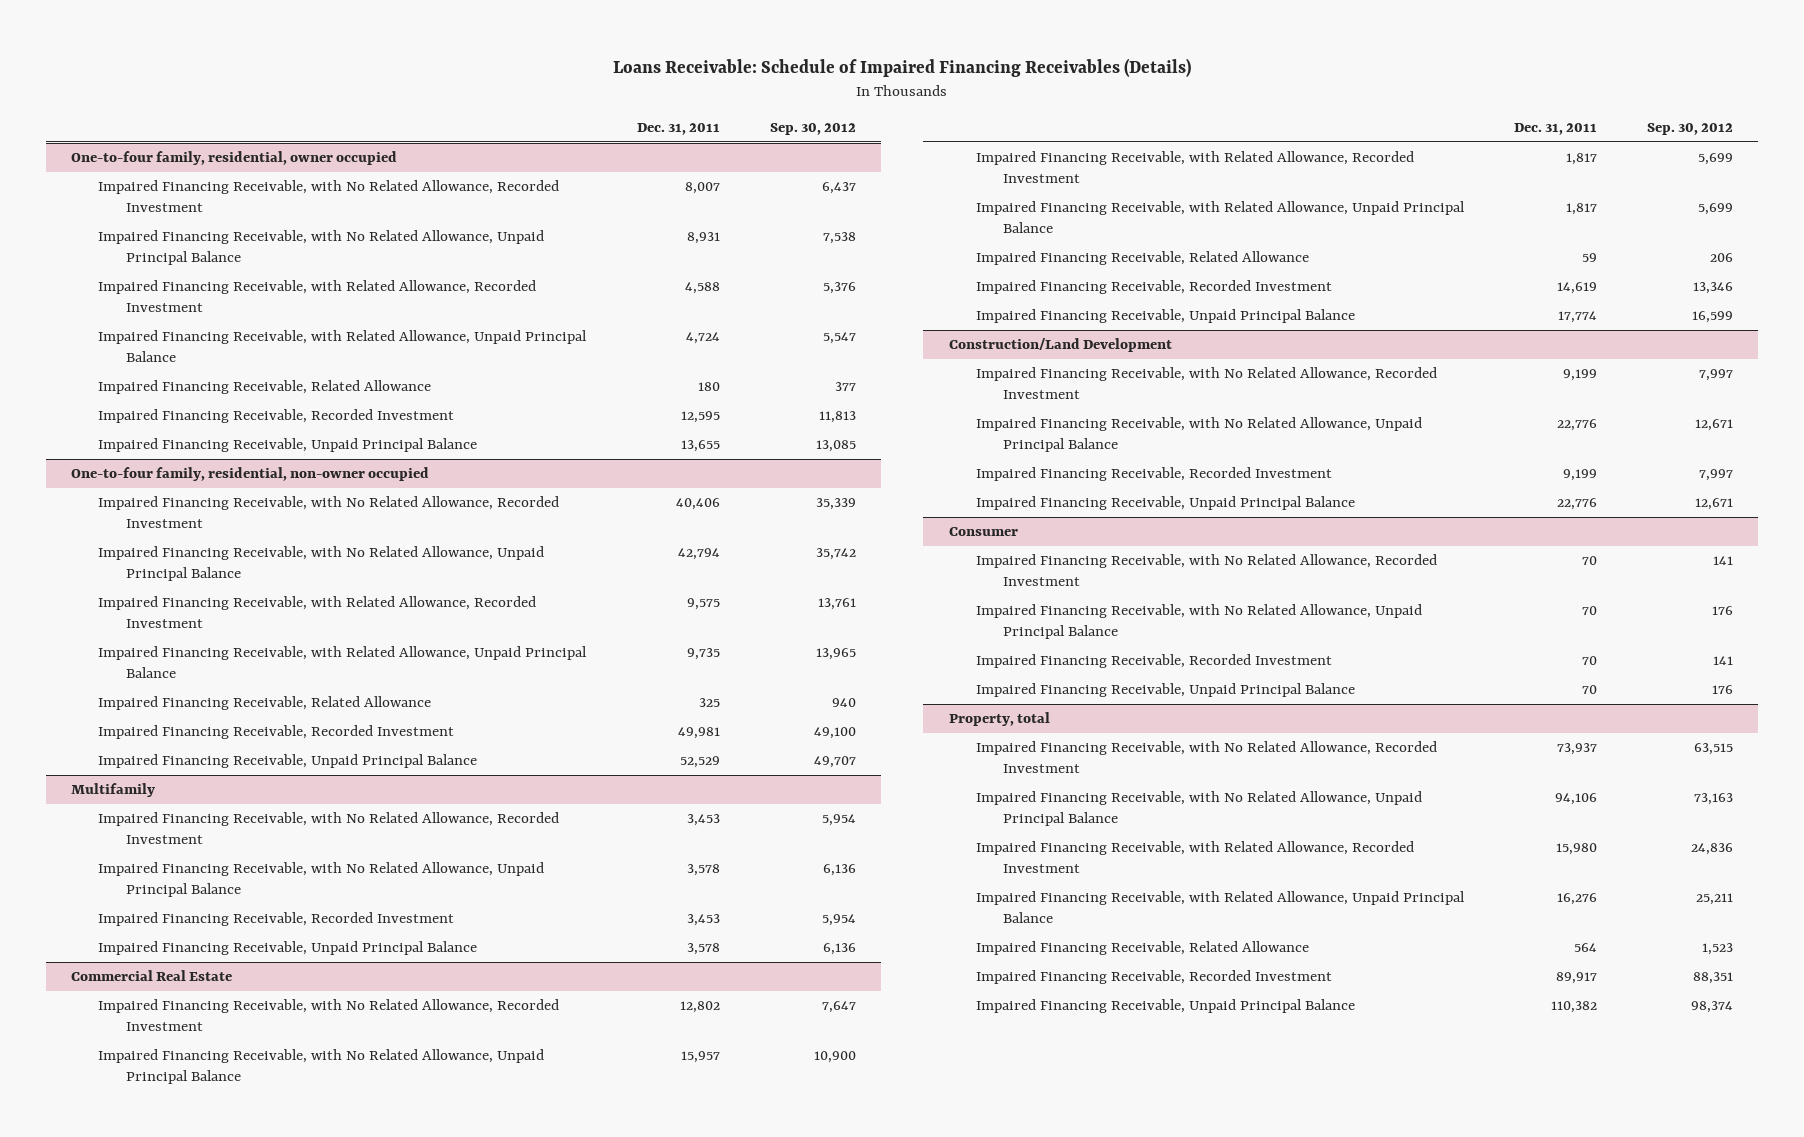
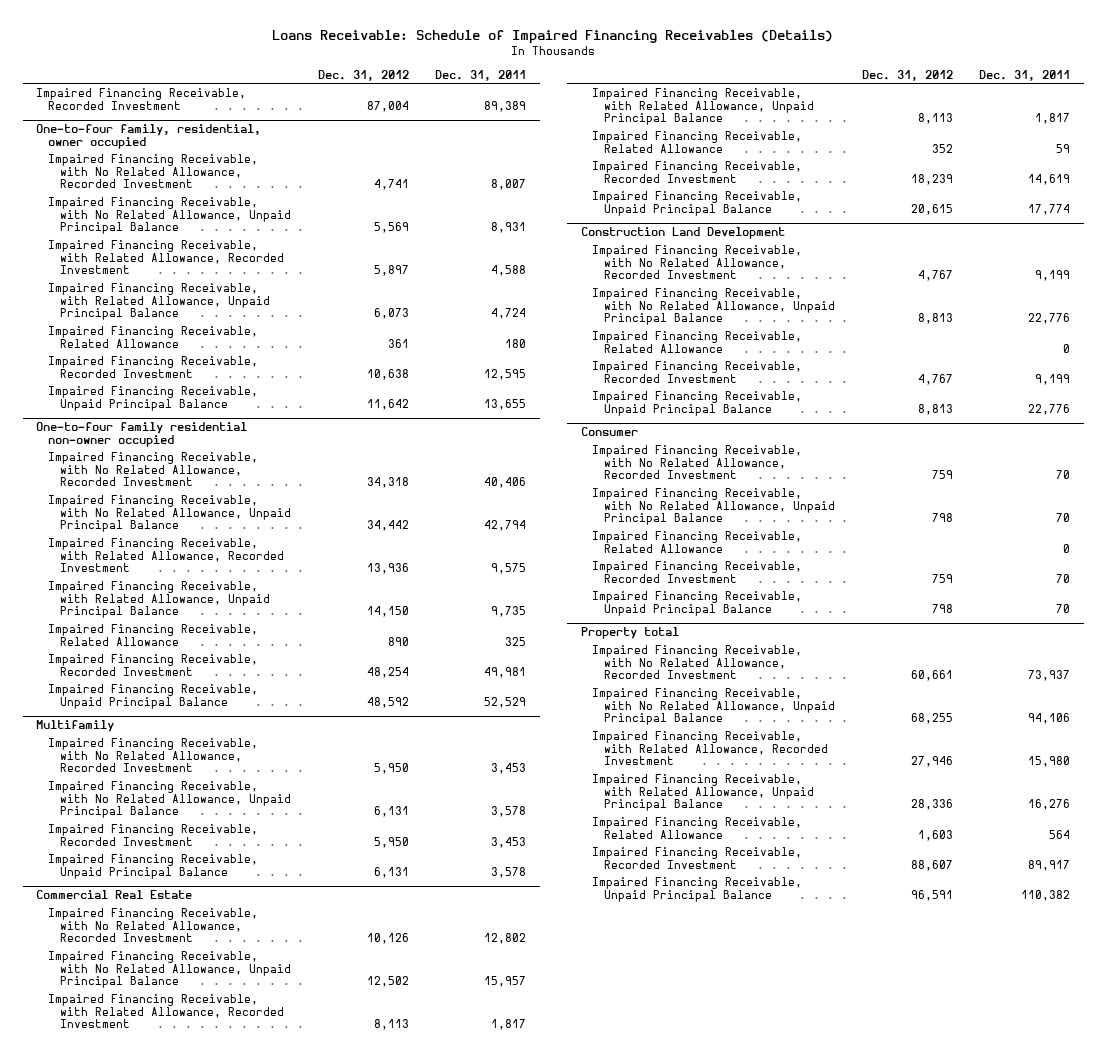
[769,122,856,135] Sep. 30, 2012 -> none
none -> [317,69,409,81] Dec. 31, 2012
none -> [36,87,247,110] Impaired Financing Receivable, Recorded Investment
[71,467,430,482] One-to-four family, residential, non-owner occupied -> [36,422,248,448] One-to-four family residential non-owner occupied
[948,338,1172,353] Construction/Land Development -> [580,227,785,240] Construction Land Development
none -> [592,330,803,353] Impaired Financing Receivable, Related Allowance
none -> [592,530,803,553] Impaired Financing Receivable, Related Allowance
[948,712,1050,727] Property, total -> [580,627,679,640] Property total

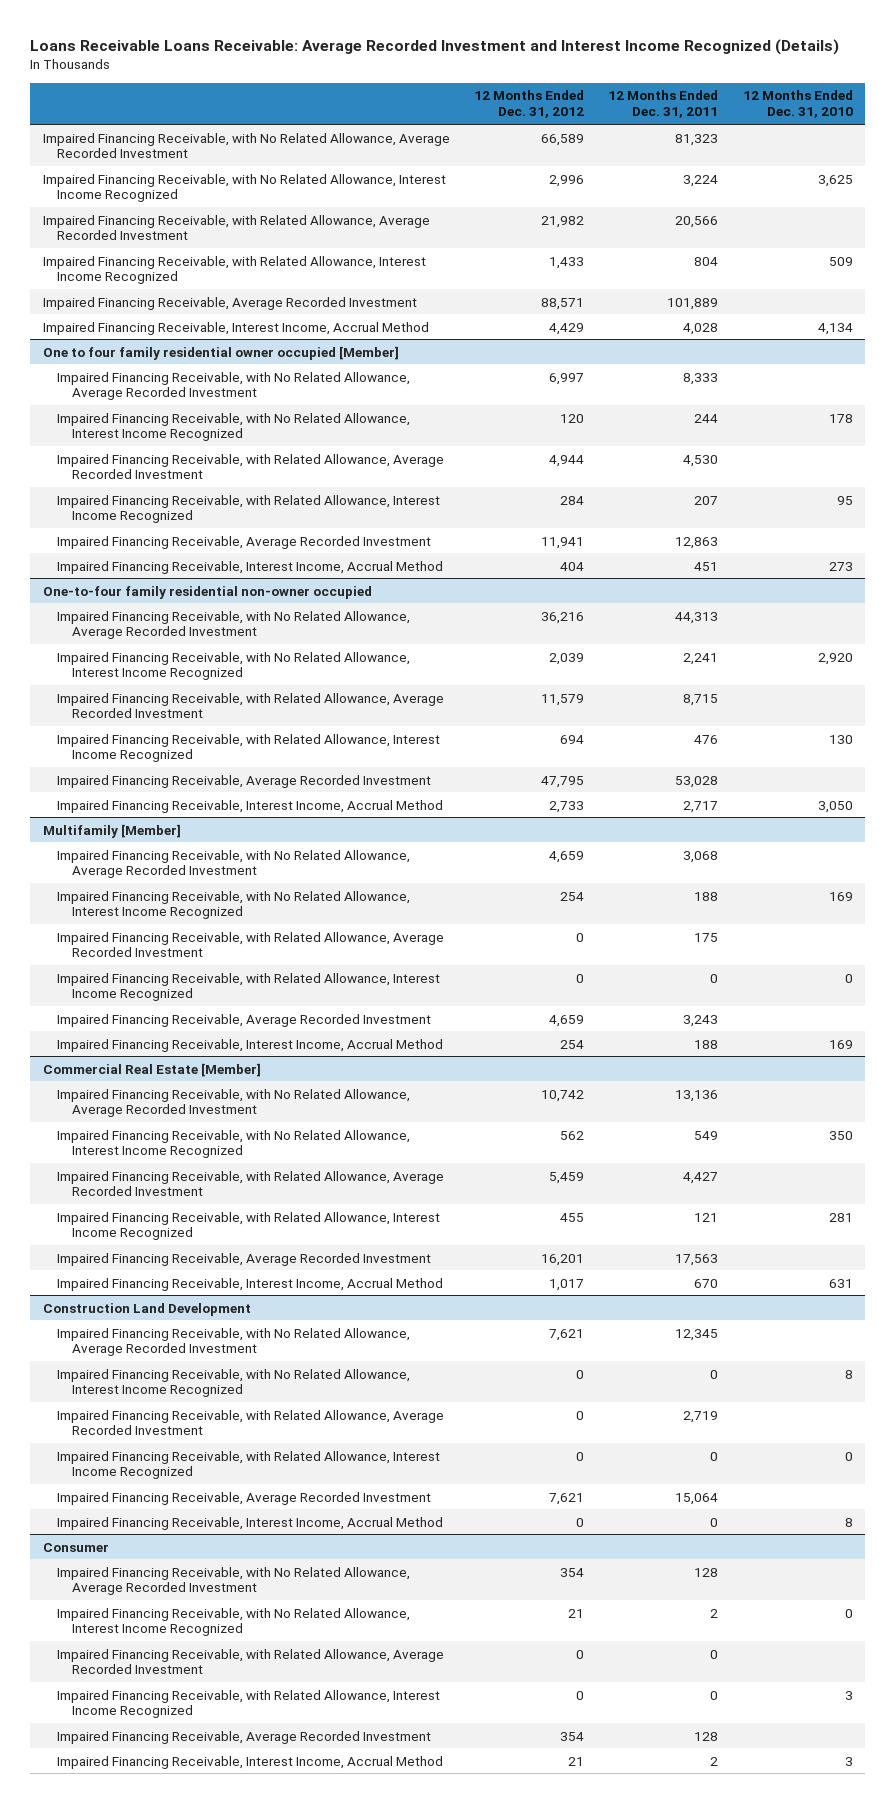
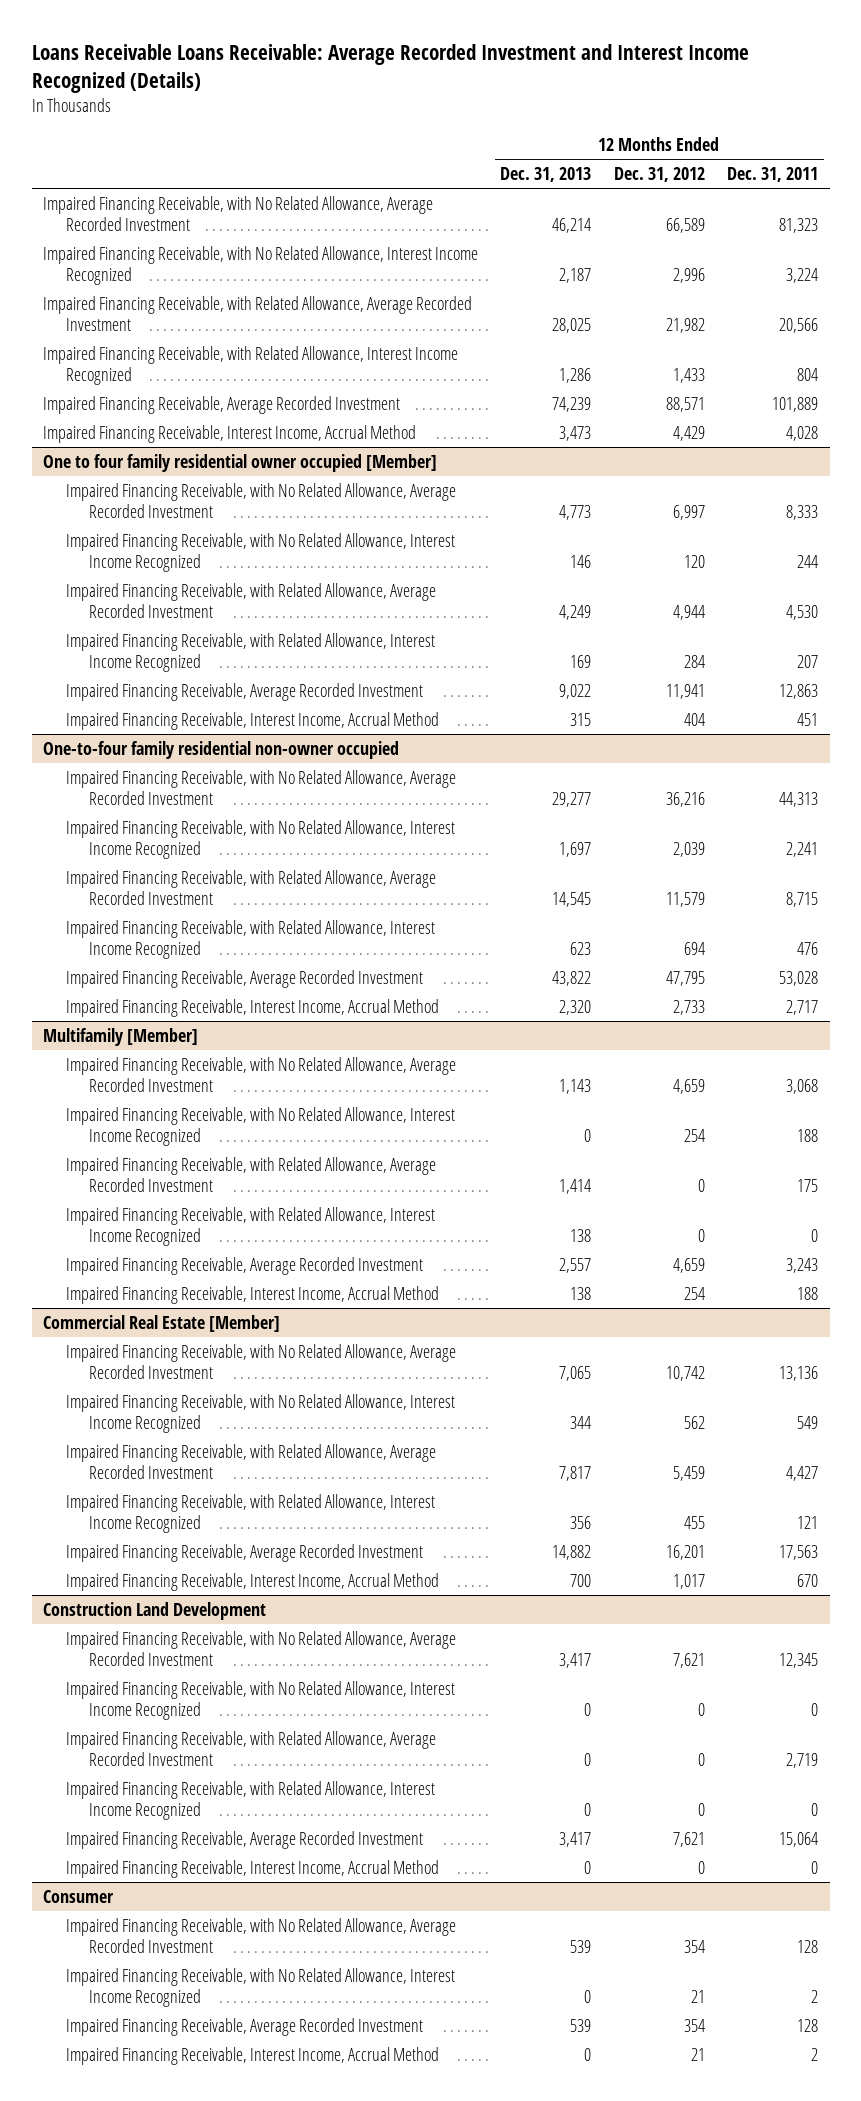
[742,90,853,119] 12 Months Ended Dec. 31, 2010 -> none
none -> [500,167,592,183] Dec. 31, 2013
[57,1648,445,1675] Impaired Financing Receivable, with Related Allowance, Average Recorded Investment -> none
[57,1689,441,1719] Impaired Financing Receivable, with Related Allowance, Interest Income Recognized -> none

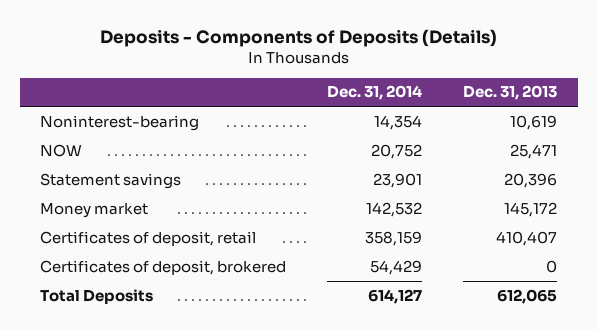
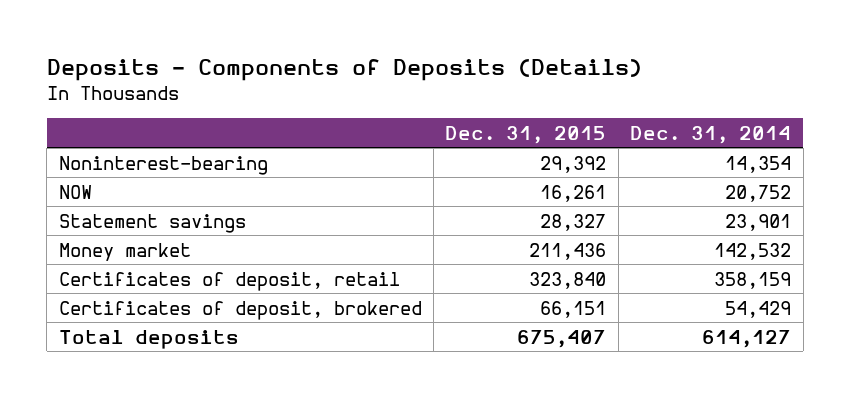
[463,85,558,101] Dec. 31, 2013 -> none
none -> [445,125,607,144] Dec. 31, 2015
[40,288,154,304] Total Deposits -> [58,329,239,349] Total deposits

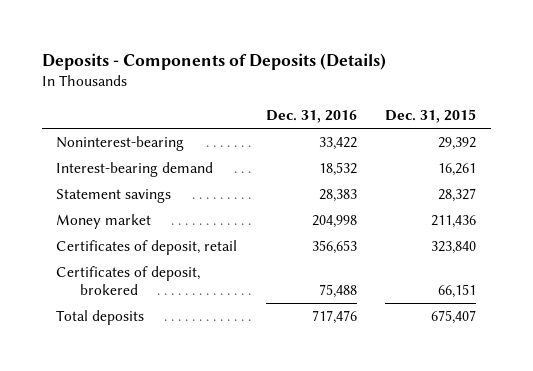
[630,125,792,144] Dec. 31, 2014 -> none
none -> [265,110,357,124] Dec. 31, 2016
[58,184,92,199] NOW -> [56,162,214,178] Interest-bearing demand

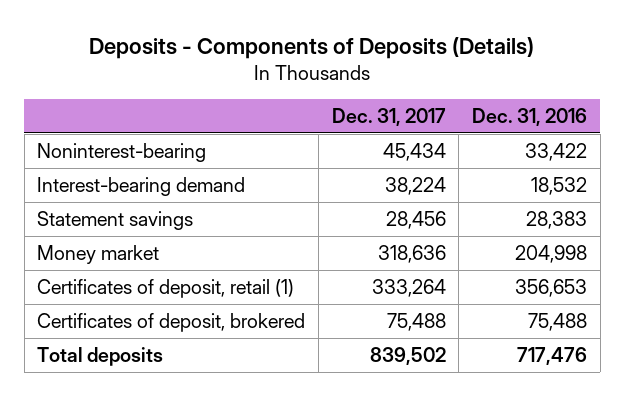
[385,109,477,124] Dec. 31, 2015 -> none
none -> [331,108,446,127] Dec. 31, 2017
[56,240,238,256] Certificates of deposit, retail -> [37,278,295,298] Certificates of deposit, retail (1)

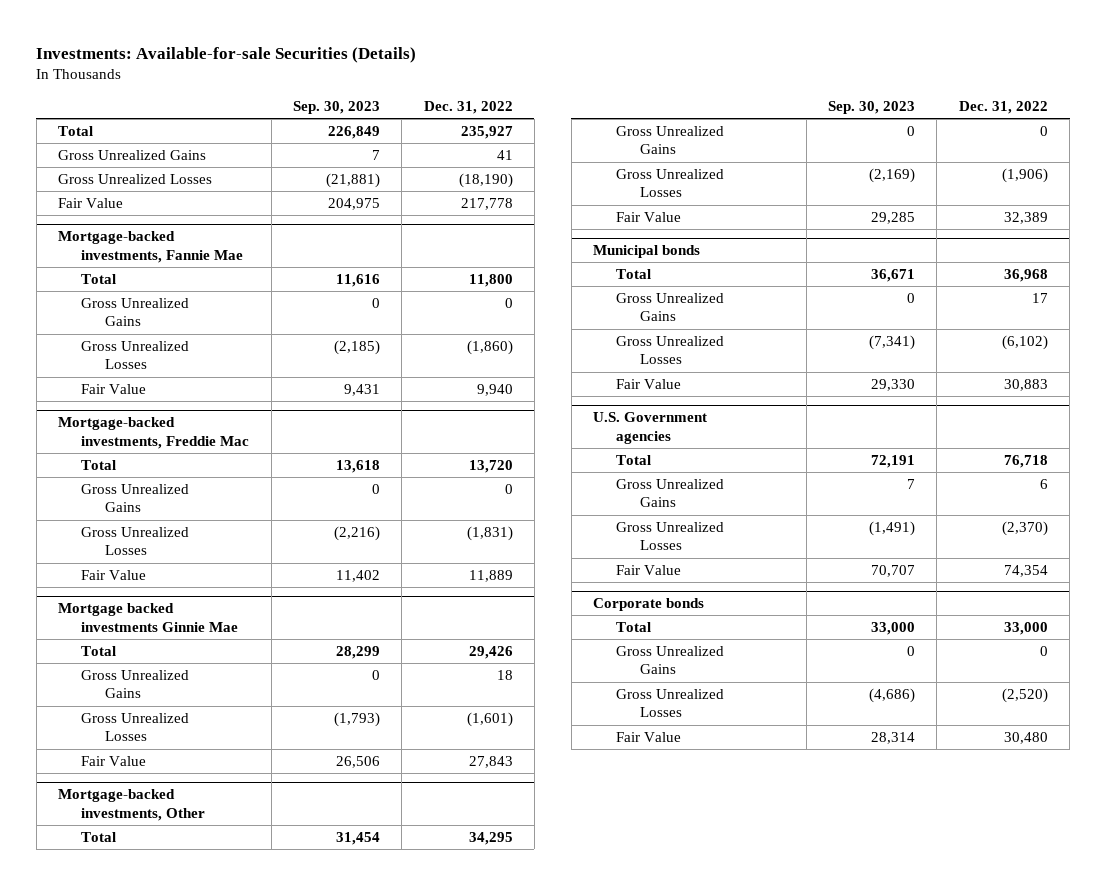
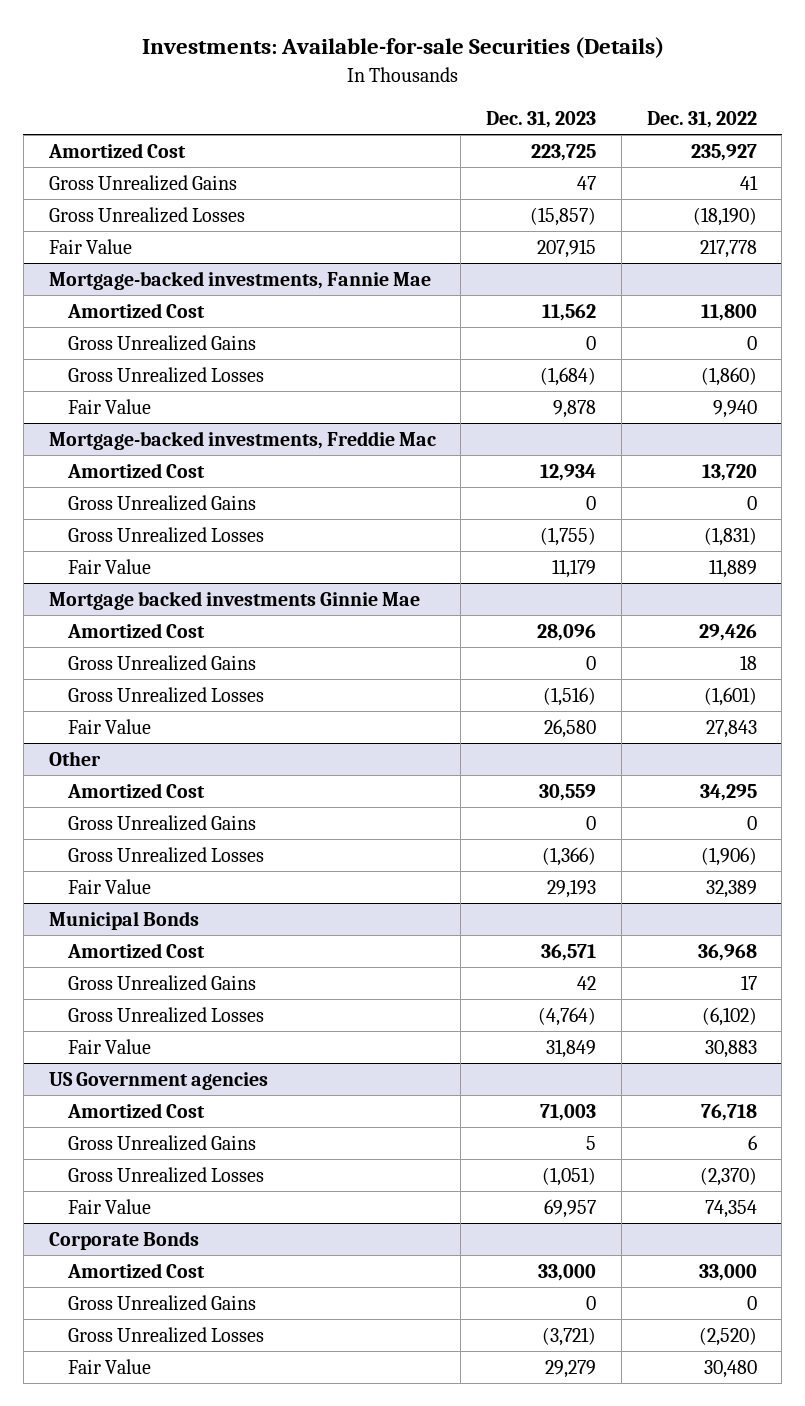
[292,100,380,114] Sep. 30, 2023 -> none
none -> [486,110,597,128] Dec. 31, 2023
[58,125,94,136] Total -> [47,143,186,159] Amortized Cost
[81,273,117,284] Total -> [66,303,205,319] Amortized Cost
[81,459,117,470] Total -> [66,463,205,479] Amortized Cost
[81,645,117,656] Total -> [66,623,205,639] Amortized Cost
[58,789,206,821] Mortgage-backed investments, Other -> [48,751,101,767] Other
[81,831,117,842] Total -> [66,783,205,799] Amortized Cost
[593,245,701,259] Municipal bonds -> [48,911,199,931] Municipal Bonds
[616,268,652,279] Total -> [66,943,205,959] Amortized Cost
[593,412,708,444] U.S. Government agencies -> [48,1072,268,1091] US Government agencies
[616,454,652,465] Total -> [66,1103,205,1119] Amortized Cost
[593,598,705,612] Corporate bonds -> [48,1231,199,1251] Corporate Bonds
[616,621,652,632] Total -> [66,1263,205,1279] Amortized Cost

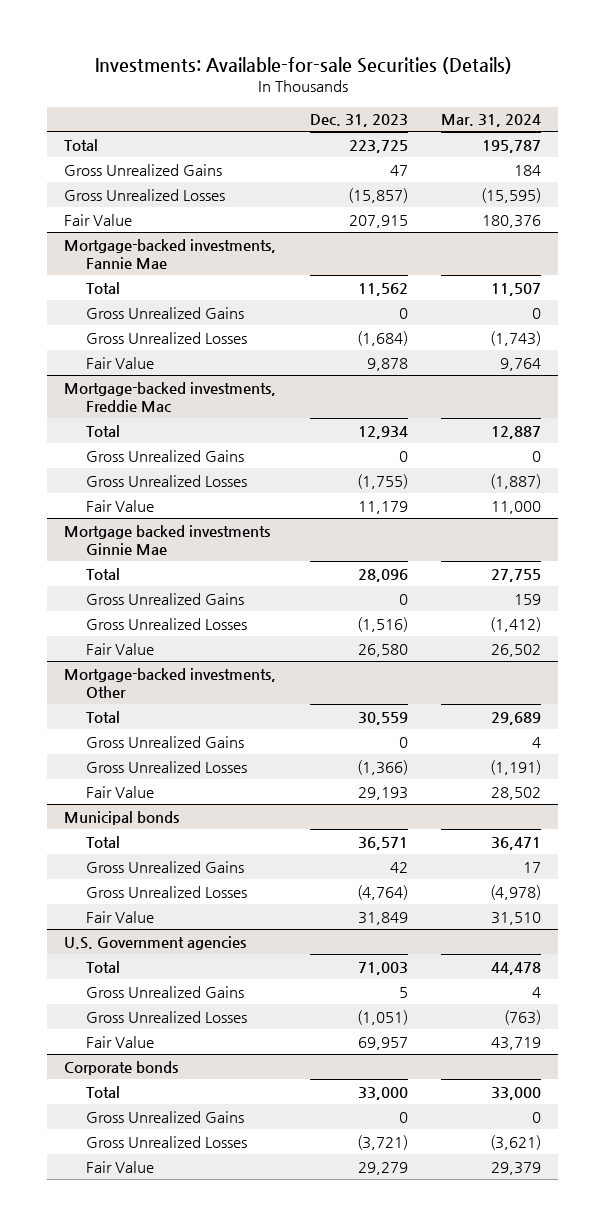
[646,110,757,128] Dec. 31, 2022 -> none
none -> [441,114,542,128] Mar. 31, 2024
[47,143,186,159] Amortized Cost -> [64,138,99,151] Total
[66,303,205,319] Amortized Cost -> [85,281,120,294] Total
[66,463,205,479] Amortized Cost -> [85,424,120,437] Total
[66,623,205,639] Amortized Cost -> [85,567,120,580] Total
[48,751,101,767] Other -> [64,667,277,698] Mortgage-backed investments, Other
[66,783,205,799] Amortized Cost -> [85,710,120,723] Total
[48,911,199,931] Municipal Bonds -> [64,810,180,825] Municipal bonds
[66,943,205,959] Amortized Cost -> [85,835,120,848] Total
[48,1072,268,1091] US Government agencies -> [64,935,247,950] U.S. Government agencies
[66,1103,205,1119] Amortized Cost -> [85,960,120,973] Total
[48,1231,199,1251] Corporate Bonds -> [64,1060,179,1075] Corporate bonds
[66,1263,205,1279] Amortized Cost -> [85,1085,120,1098] Total

